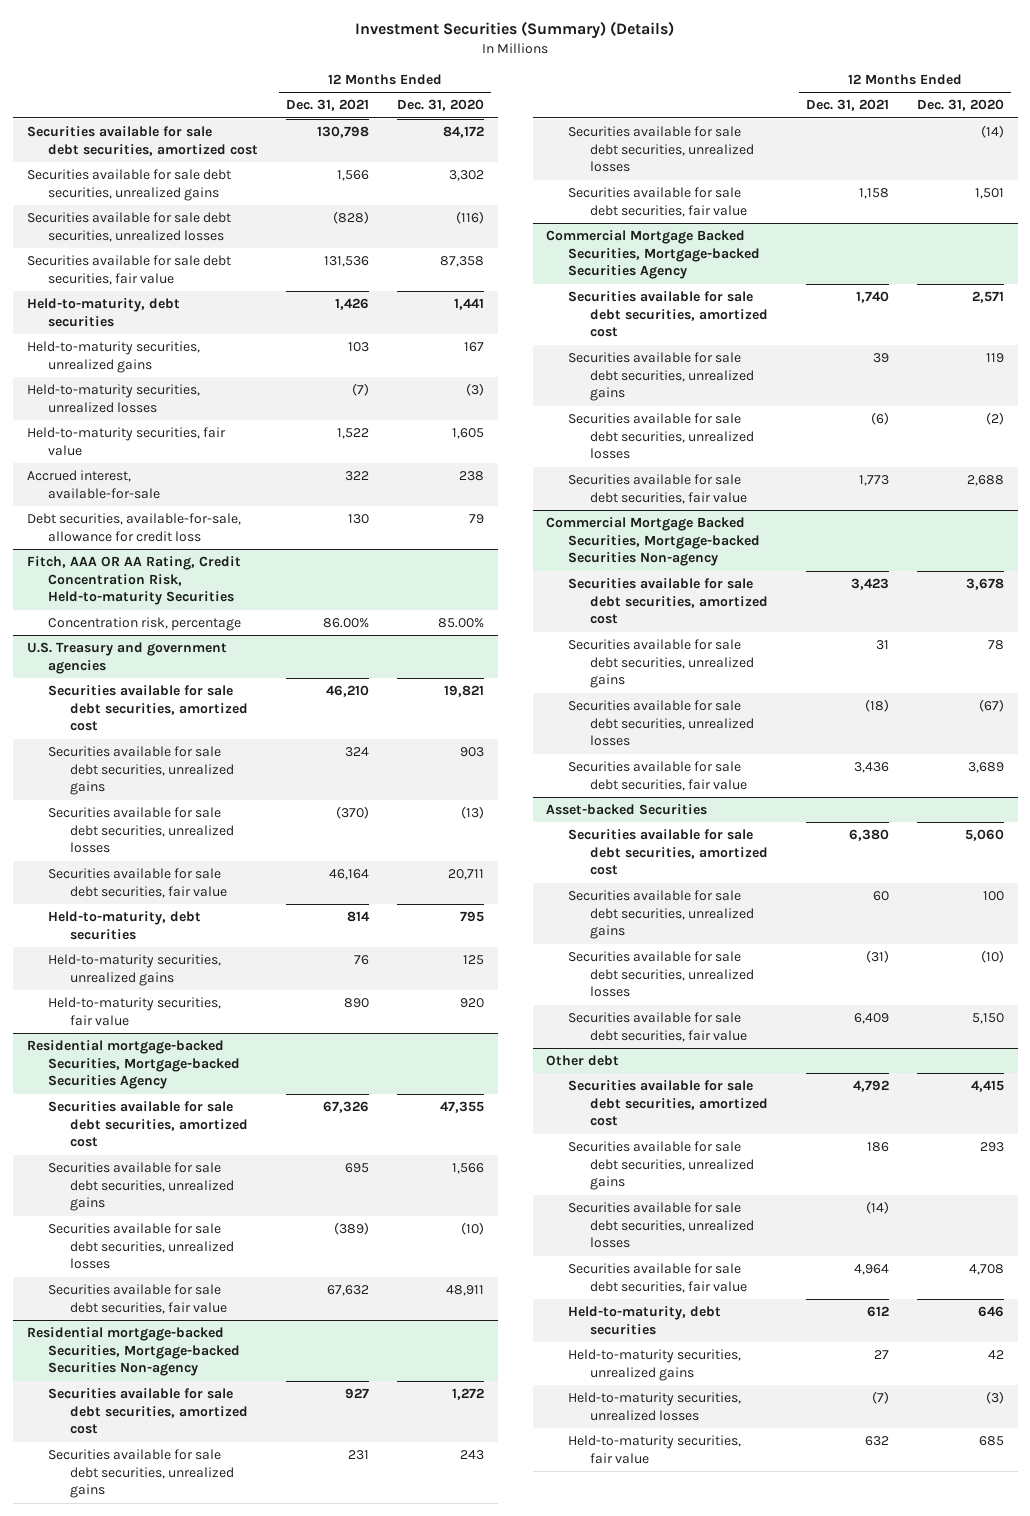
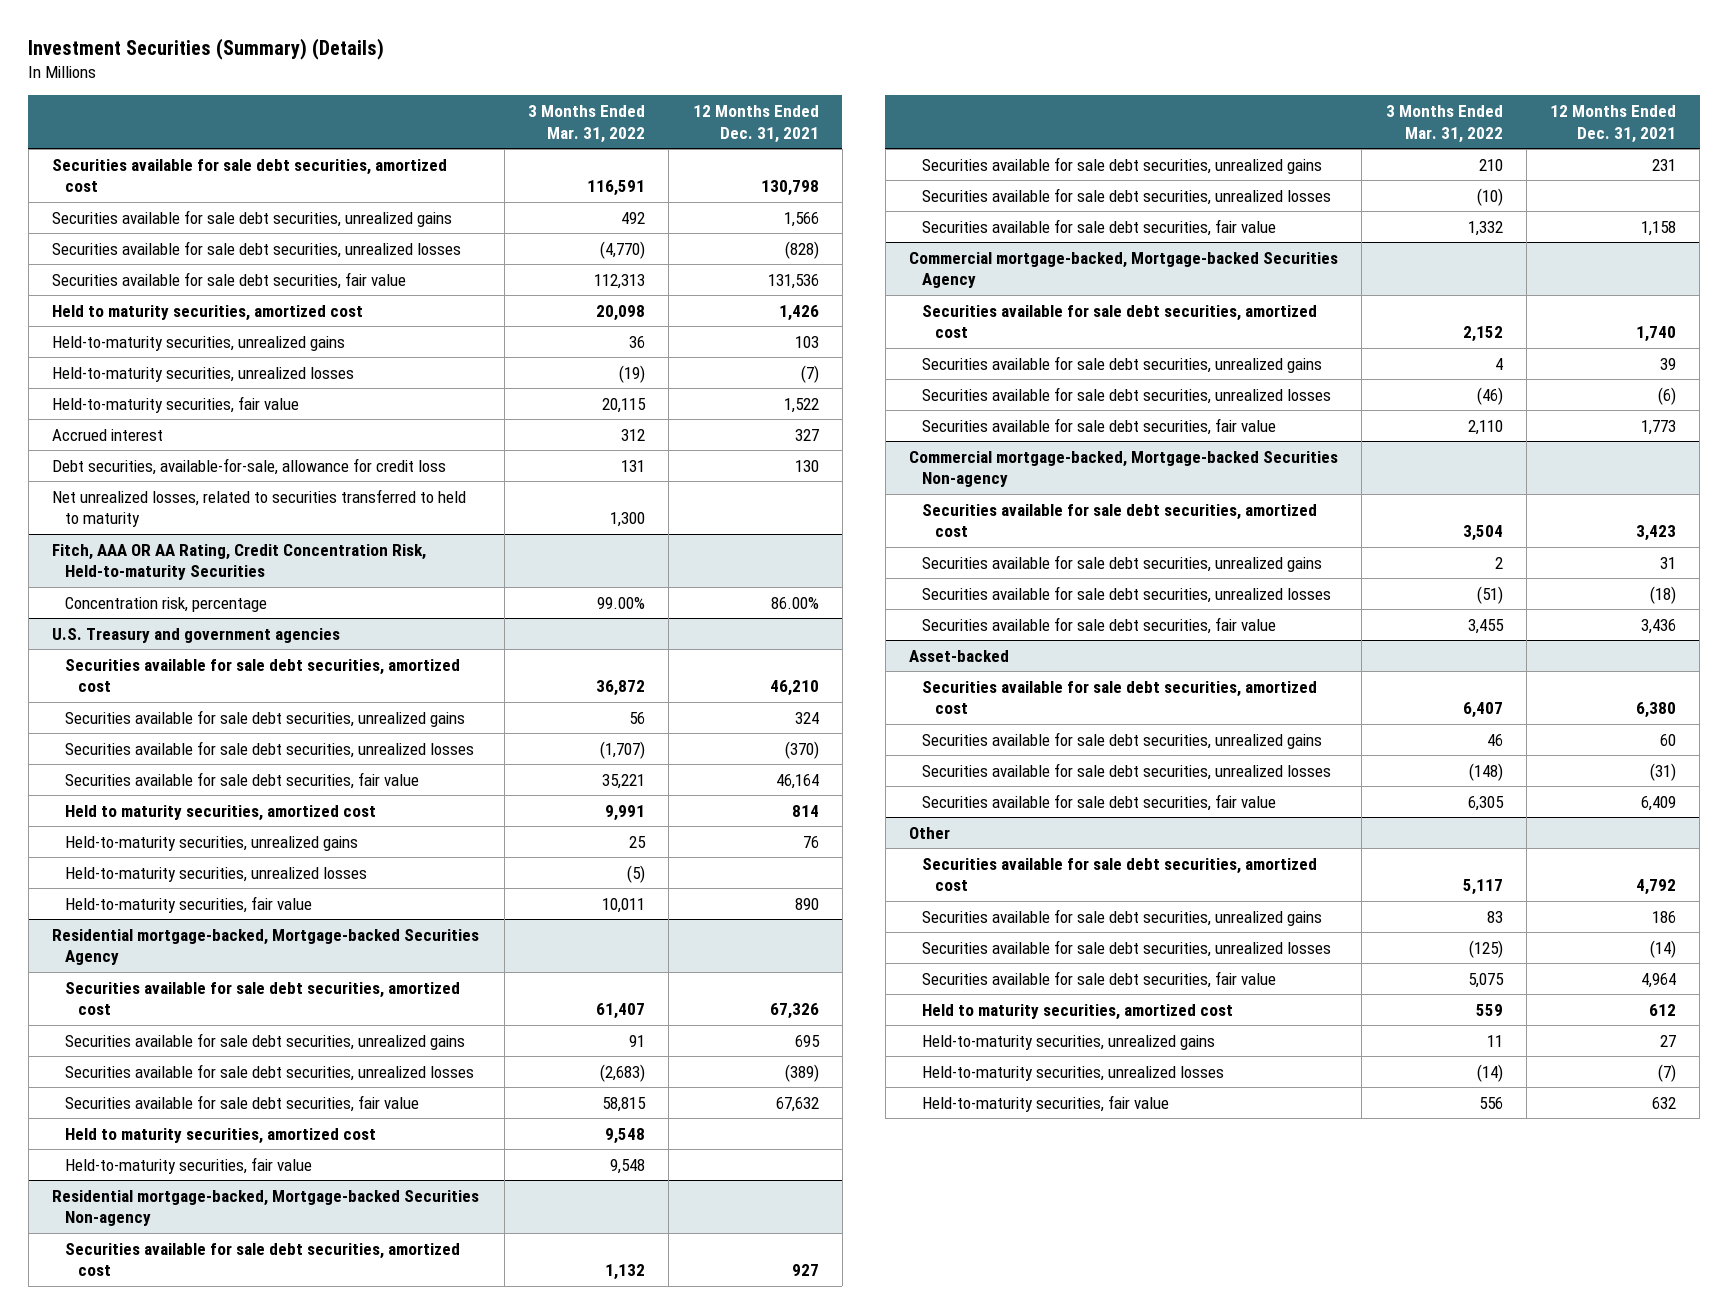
[396,99,484,112] Dec. 31, 2020 -> none
none -> [528,104,646,143] 3 Months Ended Mar. 31, 2022
[26,298,180,327] Held-to-maturity, debt securities -> [51,304,363,321] Held to maturity securities, amortized cost
[26,470,161,499] Accrued interest, available-for-sale -> none
none -> [51,428,163,441] Accrued interest
none -> [51,488,466,528] Net unrealized losses, related to securities transferred to held to maturity
[48,911,202,940] Held-to-maturity, debt securities -> [64,804,376,821] Held to maturity securities, amortized cost
none -> [64,866,367,882] Held-to-maturity securities, unrealized losses
[26,1040,241,1090] Residential mortgage-backed Securities, Mortgage-backed Securities Agency -> [51,928,479,966] Residential mortgage-backed, Mortgage-backed Securities Agency
none -> [64,1127,376,1144] Held to maturity securities, amortized cost
none -> [64,1156,312,1174] Held-to-maturity securities, fair value
[26,1327,241,1377] Residential mortgage-backed Securities, Mortgage-backed Securities Non-agency -> [51,1189,479,1227] Residential mortgage-backed, Mortgage-backed Securities Non-agency
[546,230,761,280] Commercial Mortgage Backed Securities, Mortgage-backed Securities Agency -> [909,251,1339,289] Commercial mortgage-backed, Mortgage-backed Securities Agency
[546,517,761,567] Commercial Mortgage Backed Securities, Mortgage-backed Securities Non-agency -> [909,450,1339,488] Commercial mortgage-backed, Mortgage-backed Securities Non-agency
[546,804,708,816] Asset-backed Securities -> [909,649,1010,662] Asset-backed
[546,1055,620,1067] Other debt -> [909,826,951,839] Other
[568,1306,722,1335] Held-to-maturity, debt securities -> [922,1003,1234,1020] Held to maturity securities, amortized cost

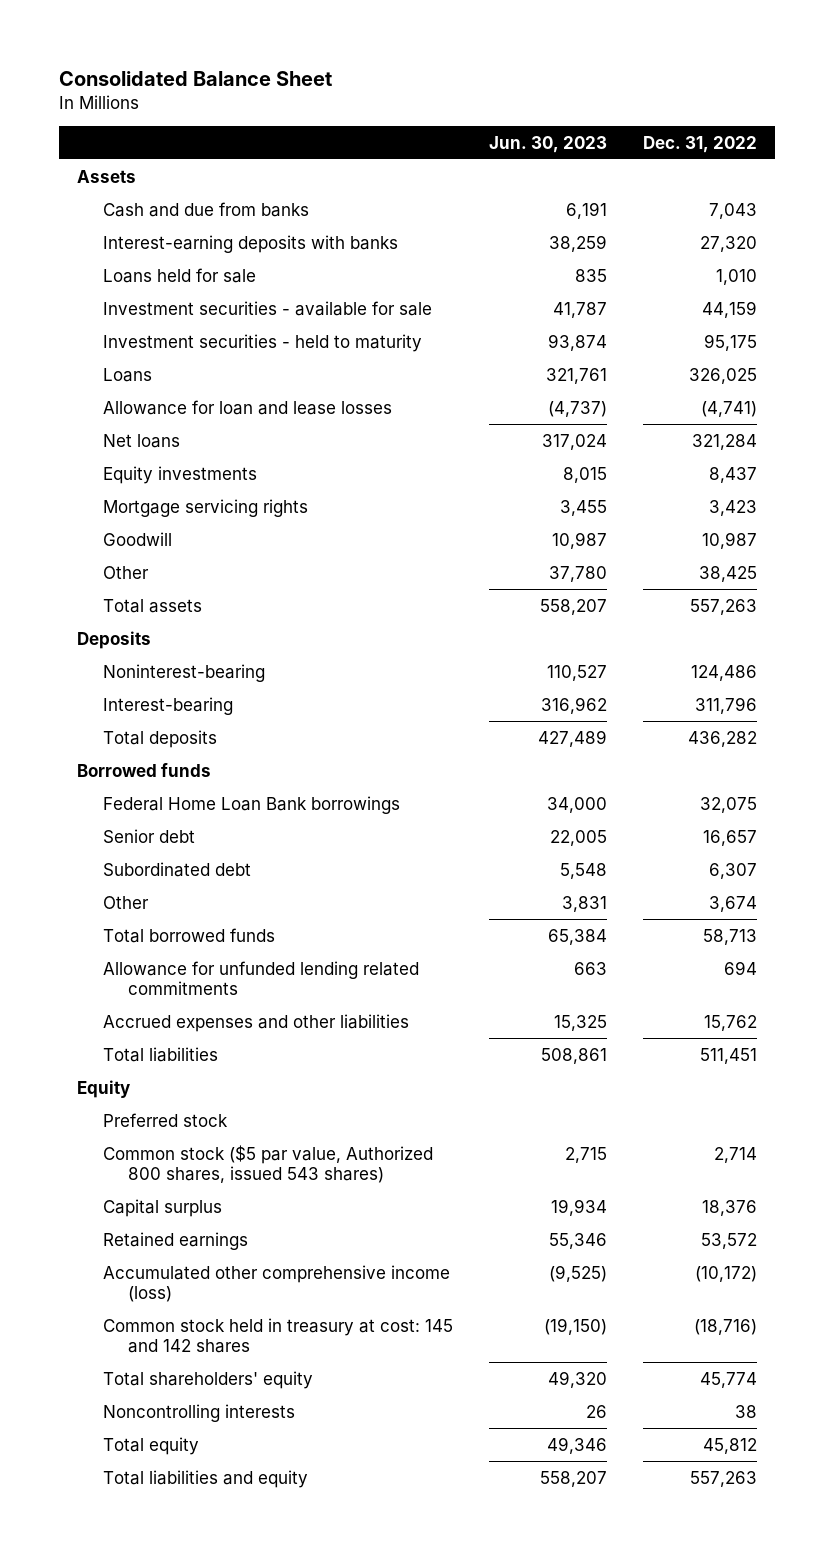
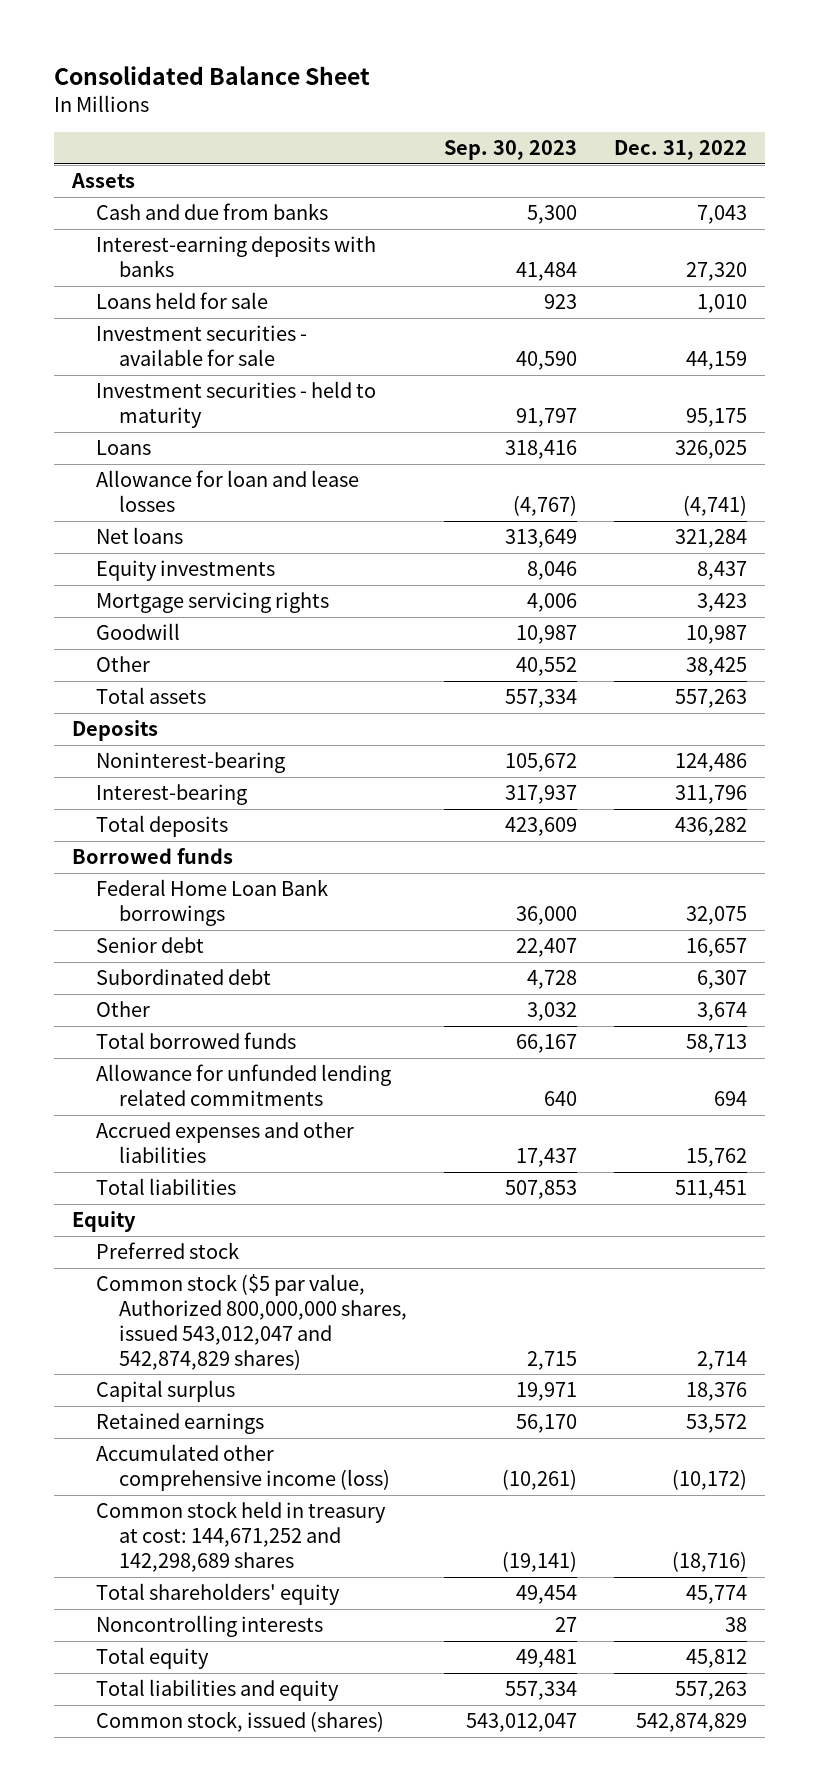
[488,135,607,153] Jun. 30, 2023 -> none
none -> [443,139,577,160] Sep. 30, 2023
[102,1144,433,1184] Common stock ($5 par value, Authorized 800 shares, issued 543 shares) -> [95,1274,407,1370] Common stock ($5 par value, Authorized 800,000,000 shares, issued 543,012,047 and 542,874,829 shares)
[102,1317,453,1354] Common stock held in treasury at cost: 145 and 142 shares -> [95,1501,386,1572] Common stock held in treasury at cost: 144,671,252 and 142,298,689 shares
none -> [95,1711,384,1733] Common stock, issued (shares)

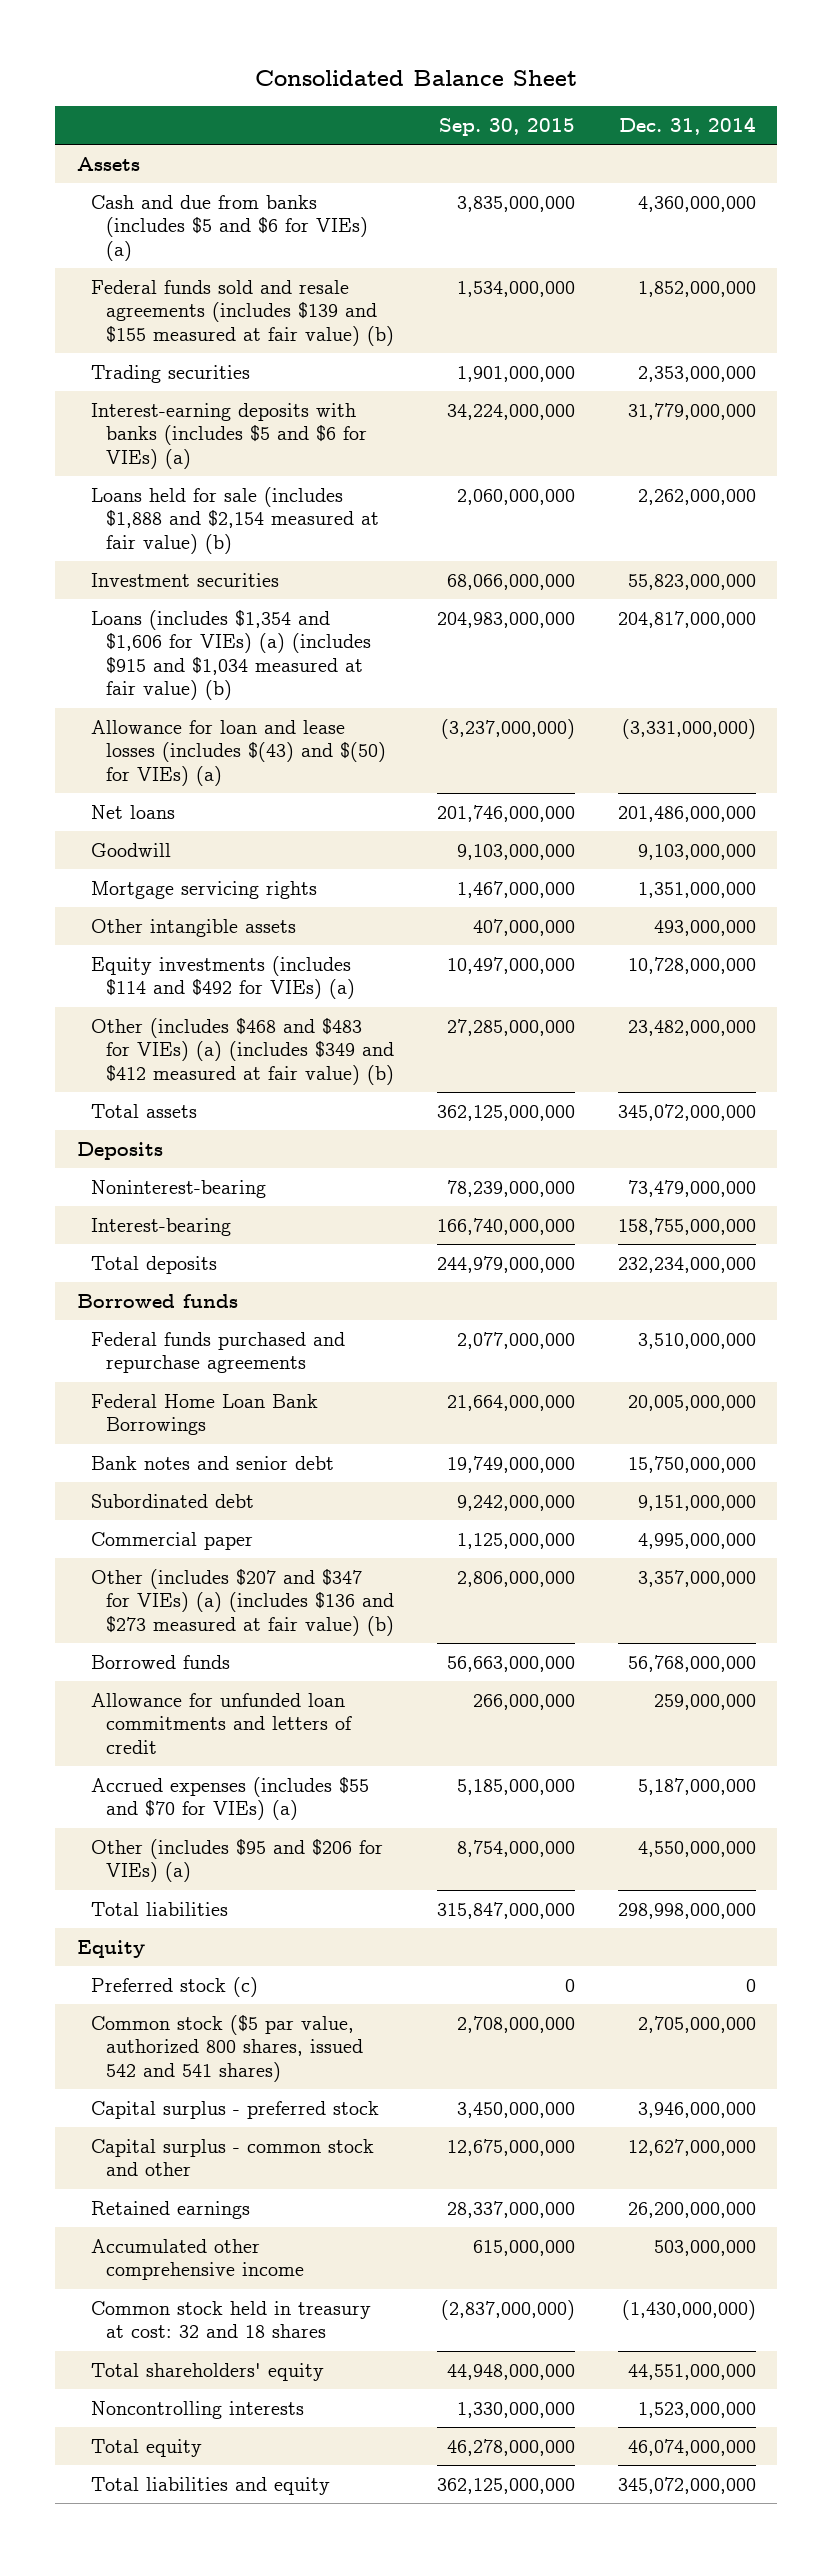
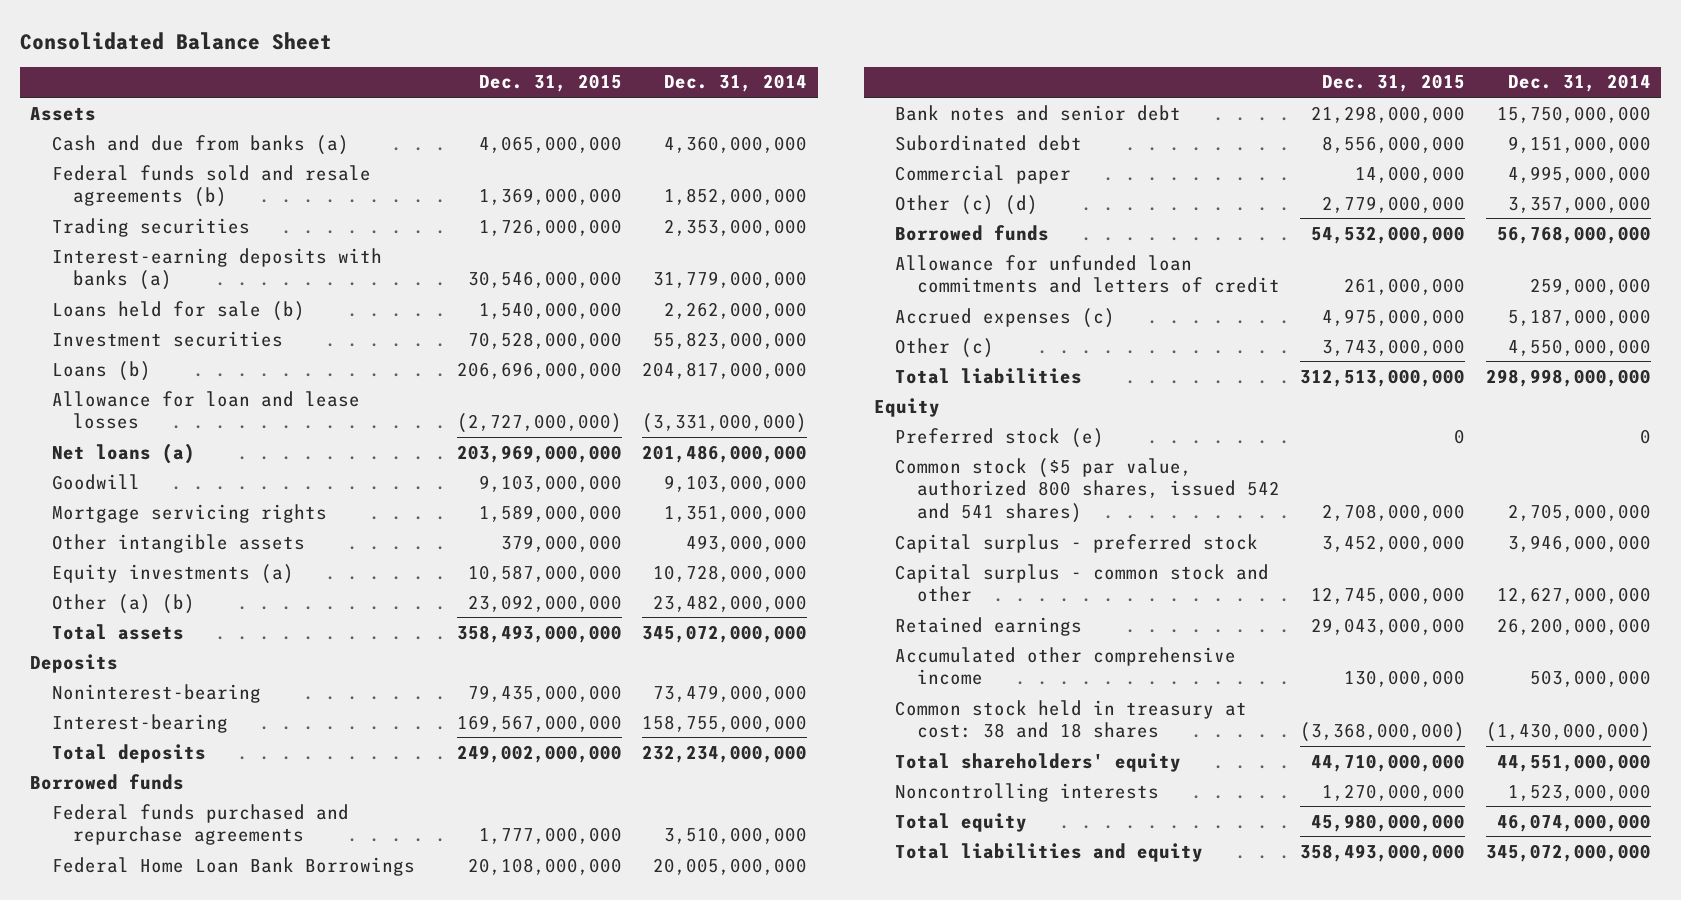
[439,118,576,137] Sep. 30, 2015 -> none
none -> [478,74,622,93] Dec. 31, 2015
[91,194,369,261] Cash and due from banks (includes $5 and $6 for VIEs) (a) -> [51,134,349,155] Cash and due from banks (a)
[91,279,395,346] Federal funds sold and resale agreements (includes $139 and $155 measured at fair value) (b) -> [51,164,371,208] Federal funds sold and resale agreements (b)
[91,402,368,469] Interest-earning deposits with banks (includes $5 and $6 for VIEs) (a) -> [51,247,382,291] Interest-earning deposits with banks (a)
[91,486,380,554] Loans held for sale (includes $1,888 and $2,154 measured at fair value) (b) -> [51,300,305,321] Loans held for sale (b)
[91,609,372,701] Loans (includes $1,354 and $1,606 for VIEs) (a) (includes $915 and $1,034 measured at fair value) (b) -> [51,360,151,381] Loans (b)
[91,719,387,786] Allowance for loan and lease losses (includes $(43) and $(50) for VIEs) (a) -> [51,390,360,430] Allowance for loan and lease losses
[91,804,176,819] Net loans -> [51,442,195,464] Net loans (a)
[91,955,356,1000] Equity investments (includes $114 and $492 for VIEs) (a) -> [51,563,294,584] Equity investments (a)
[91,1017,395,1085] Other (includes $468 and $483 for VIEs) (a) (includes $349 and $412 measured at fair value) (b) -> [51,593,195,614] Other (a) (b)
[91,1568,395,1636] Other (includes $207 and $347 for VIEs) (a) (includes $136 and $273 measured at fair value) (b) -> [895,194,1039,215] Other (c) (d)
[91,1776,370,1821] Accrued expenses (includes $55 and $70 for VIEs) (a) -> [895,307,1116,328] Accrued expenses (c)
[91,1838,384,1883] Other (includes $95 and $206 for VIEs) (a) -> [895,337,995,358] Other (c)
[91,1976,259,1997] Preferred stock (c) -> [895,427,1105,448] Preferred stock (e)
[91,2300,372,2339] Common stock held in treasury at cost: 32 and 18 shares -> [895,699,1248,739] Common stock held in treasury at cost: 38 and 18 shares

